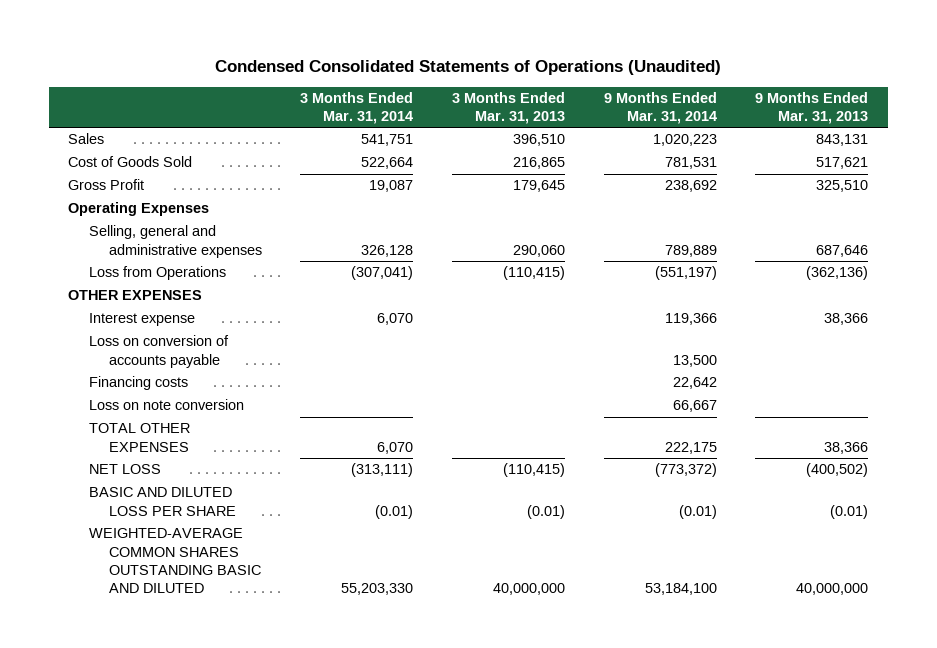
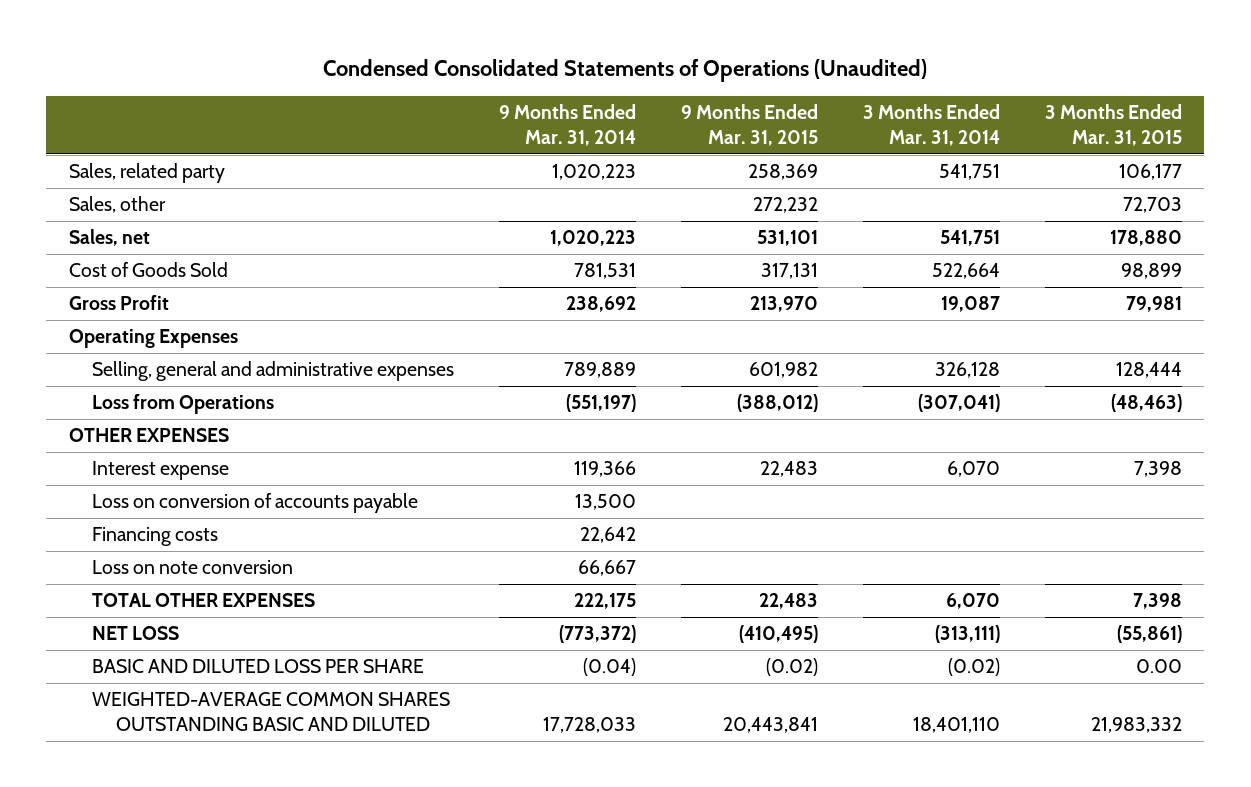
[452,91,566,125] 3 Months Ended Mar. 31, 2013 -> none
[755,91,869,125] 9 Months Ended Mar. 31, 2013 -> none
none -> [681,104,819,146] 9 Months Ended Mar. 31, 2015
none -> [1045,104,1183,146] 3 Months Ended Mar. 31, 2015
none -> [68,163,225,184] Sales, related party
none -> [68,196,166,214] Sales, other
[68,133,105,145] Sales -> [68,229,150,247] Sales, net
[375,504,414,519] (0.01) -> [948,658,1001,677] (0.02)
[678,504,717,519] (0.01) -> [583,658,637,677] (0.04)
[341,582,414,595] 55,203,330 -> [913,716,1001,733] 18,401,110
[644,582,717,595] 53,184,100 -> [543,716,637,733] 17,728,033

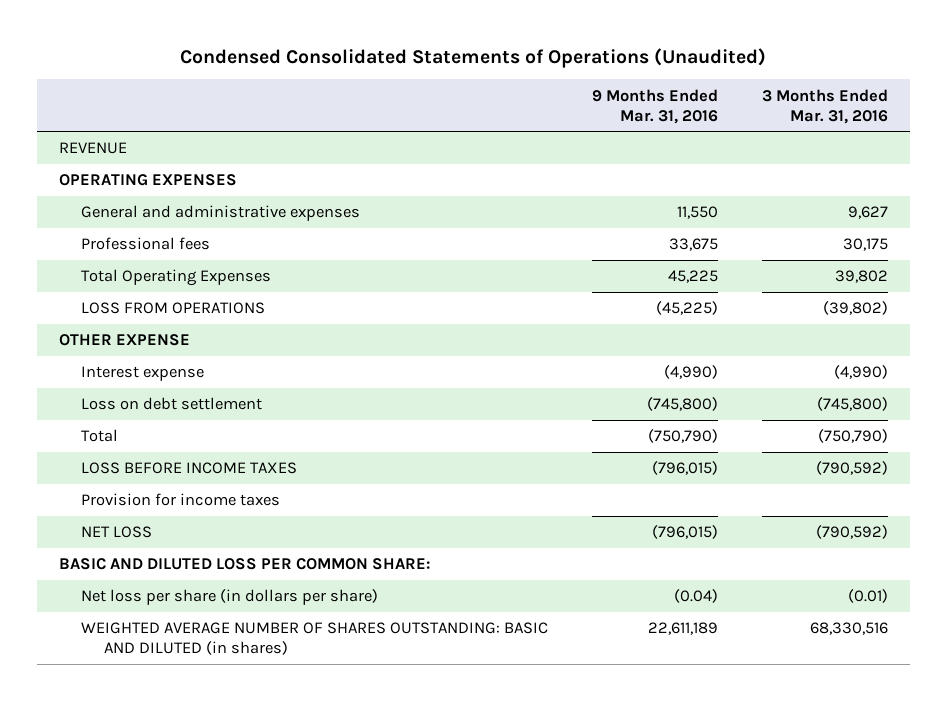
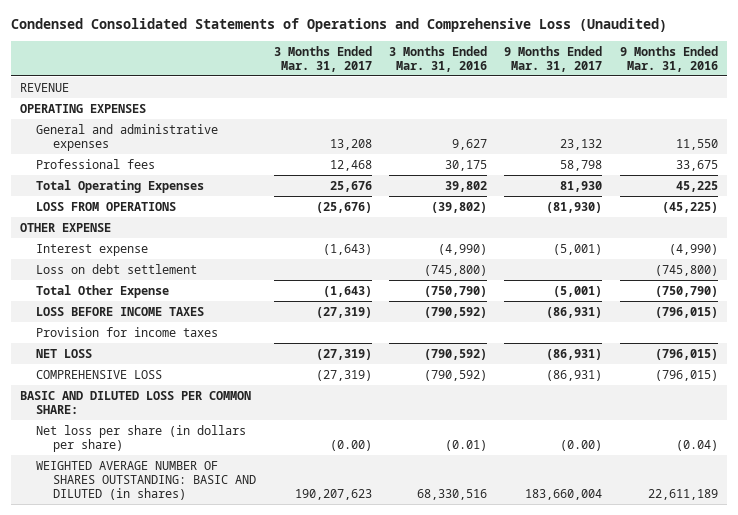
[180,47,767,68] Condensed Consolidated Statements of Operations (Unaudited) -> [10,18,667,33] Condensed Consolidated Statements of Operations and Comprehensive Loss (Unaudited)
none -> [273,45,372,72] 3 Months Ended Mar. 31, 2017
none -> [504,45,603,72] 9 Months Ended Mar. 31, 2017
[81,429,119,443] Total -> [36,284,170,298] Total Other Expense
none -> [36,369,163,379] COMPREHENSIVE LOSS

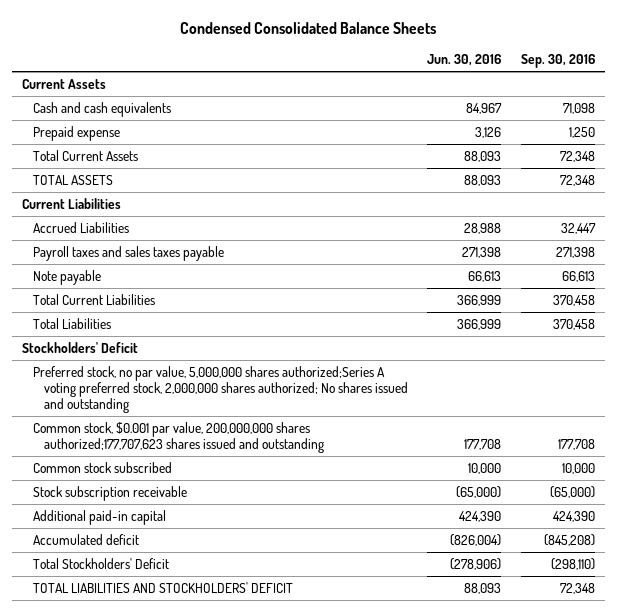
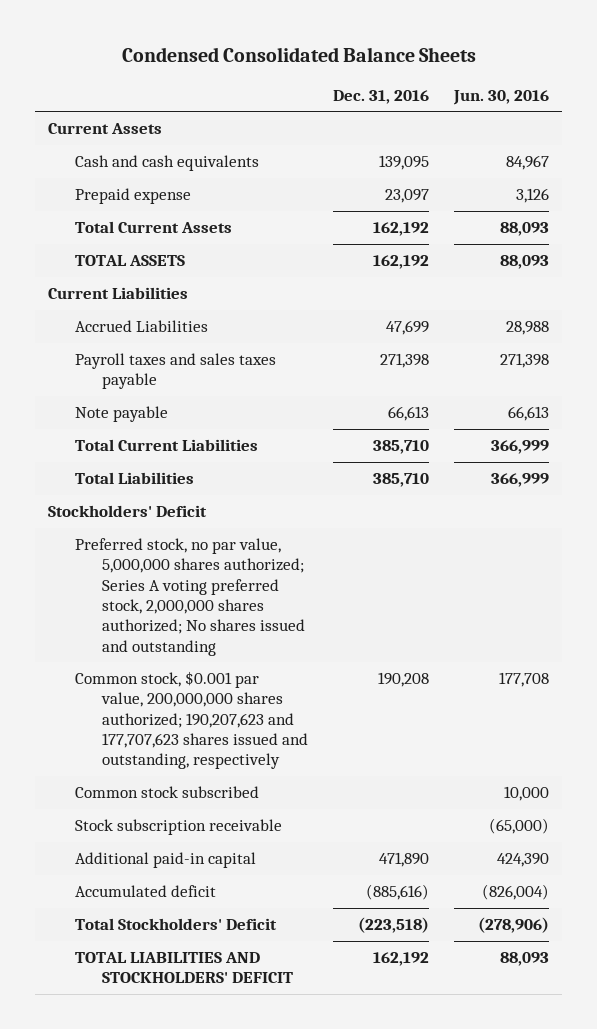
[520,54,595,69] Sep. 30, 2016 -> none
none -> [333,89,430,104] Dec. 31, 2016
[33,365,409,414] Preferred stock, no par value, 5,000,000 shares authorized;Series A voting preferred stock, 2,000,000 shares authorized; No shares issued and outstanding -> [75,538,306,656] Preferred stock, no par value, 5,000,000 shares authorized; Series A voting preferred stock, 2,000,000 shares authorized; No shares issued and outstanding
[33,421,325,454] Common stock, $0.001 par value, 200,000,000 shares authorized;177,707,623 shares issued and outstanding -> [75,671,309,770] Common stock, $0.001 par value, 200,000,000 shares authorized; 190,207,623 and 177,707,623 shares issued and outstanding, respectively

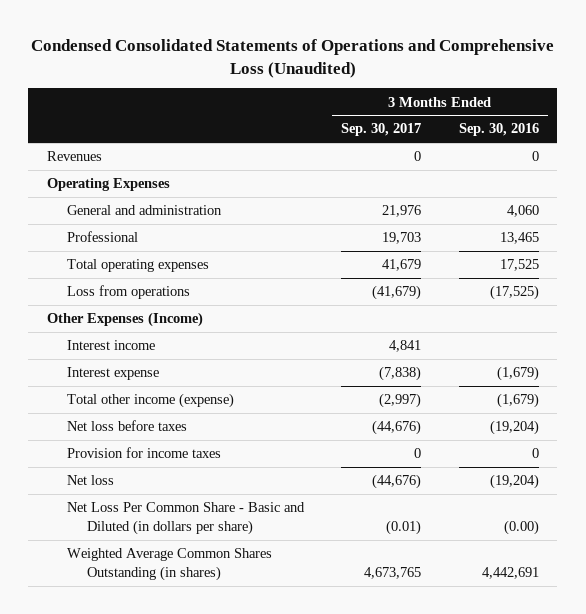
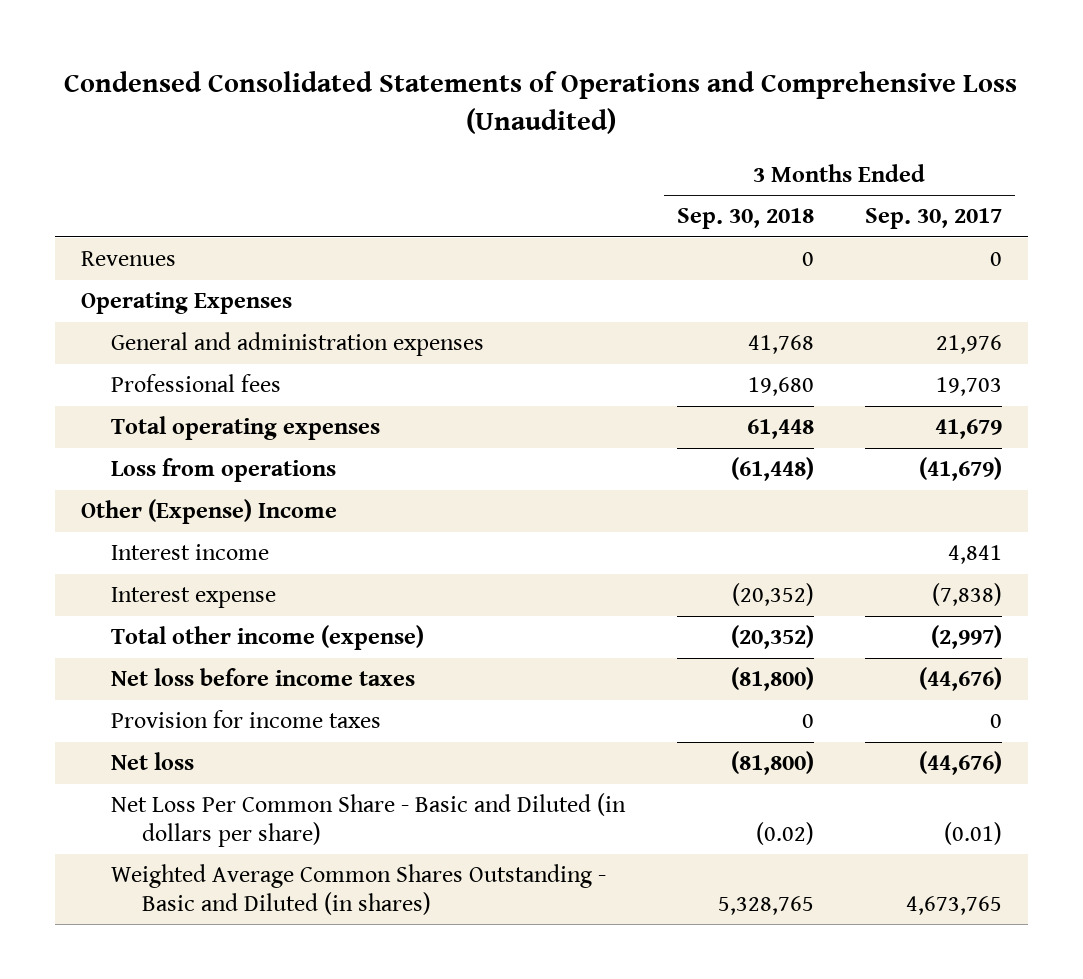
[458,123,539,137] Sep. 30, 2016 -> none
none -> [676,208,814,230] Sep. 30, 2018
[66,205,222,216] General and administration -> [111,332,485,357] General and administration expenses
[66,231,138,243] Professional -> [111,374,282,393] Professional fees
[47,312,204,328] Other Expenses (Income) -> [80,499,337,525] Other (Expense) Income
[66,420,187,432] Net loss before taxes -> [111,668,416,687] Net loss before income taxes
[66,548,272,582] Weighted Average Common Shares Outstanding (in shares) -> [111,864,607,916] Weighted Average Common Shares Outstanding - Basic and Diluted (in shares)

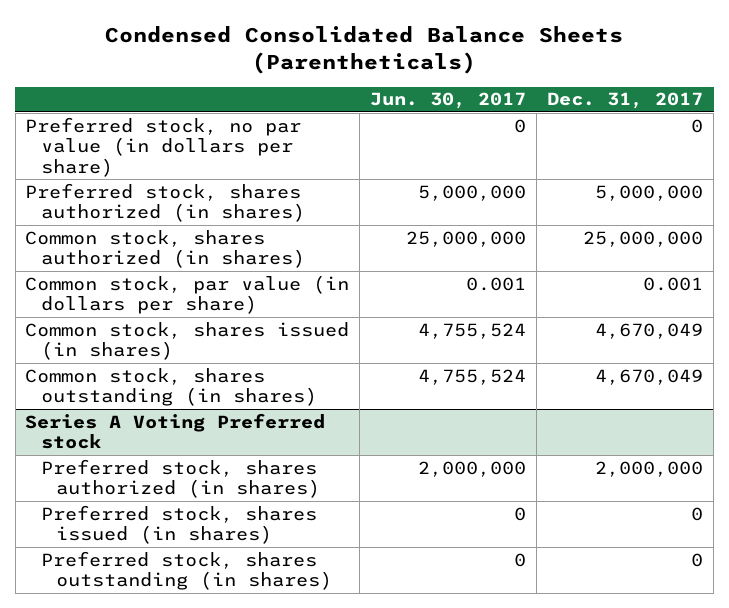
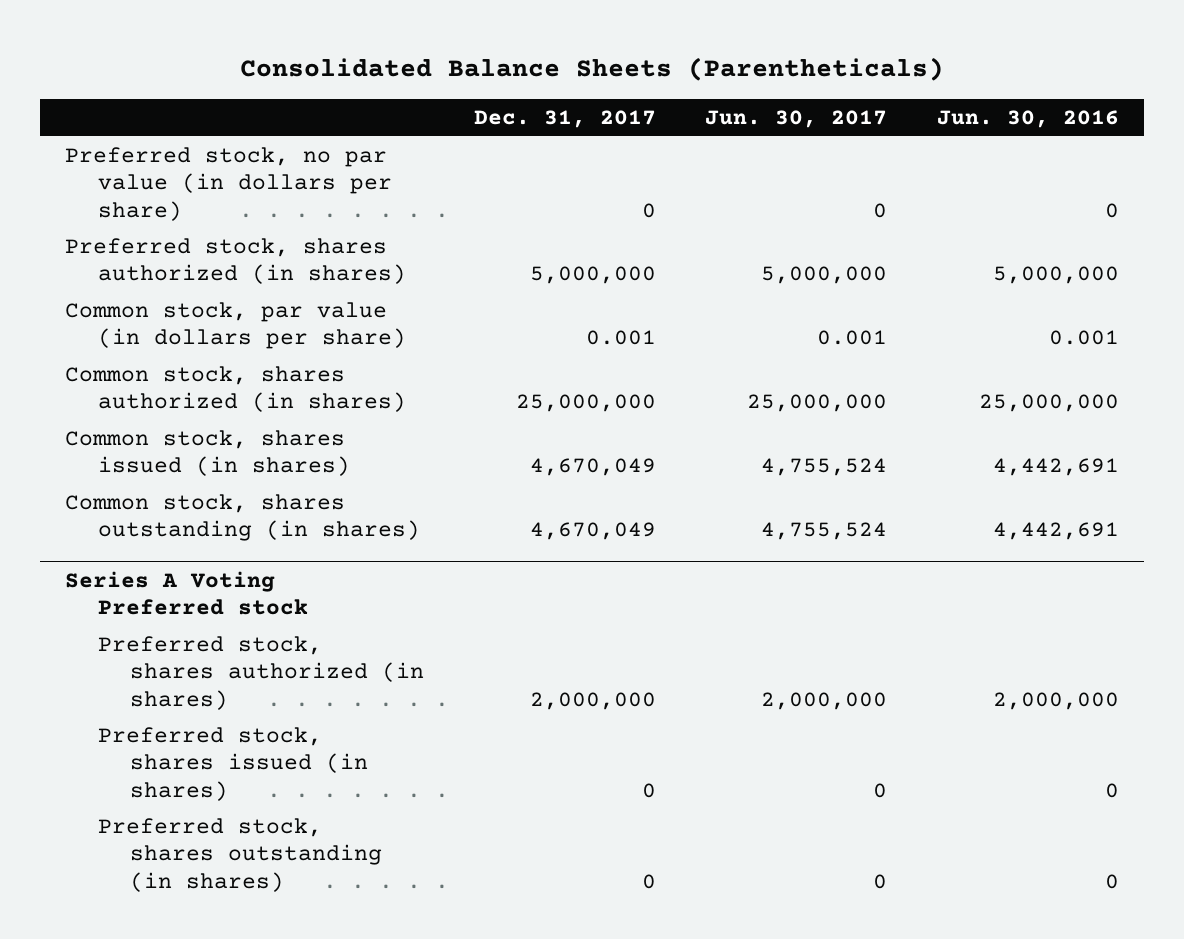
[105,26,624,75] Condensed Consolidated Balance Sheets (Parentheticals) -> [239,56,944,81] Consolidated Balance Sheets (Parentheticals)
none -> [936,109,1119,128] Jun. 30, 2016
[25,229,305,269] Common stock, shares authorized (in shares) -> [64,366,406,413] Common stock, shares authorized (in shares)

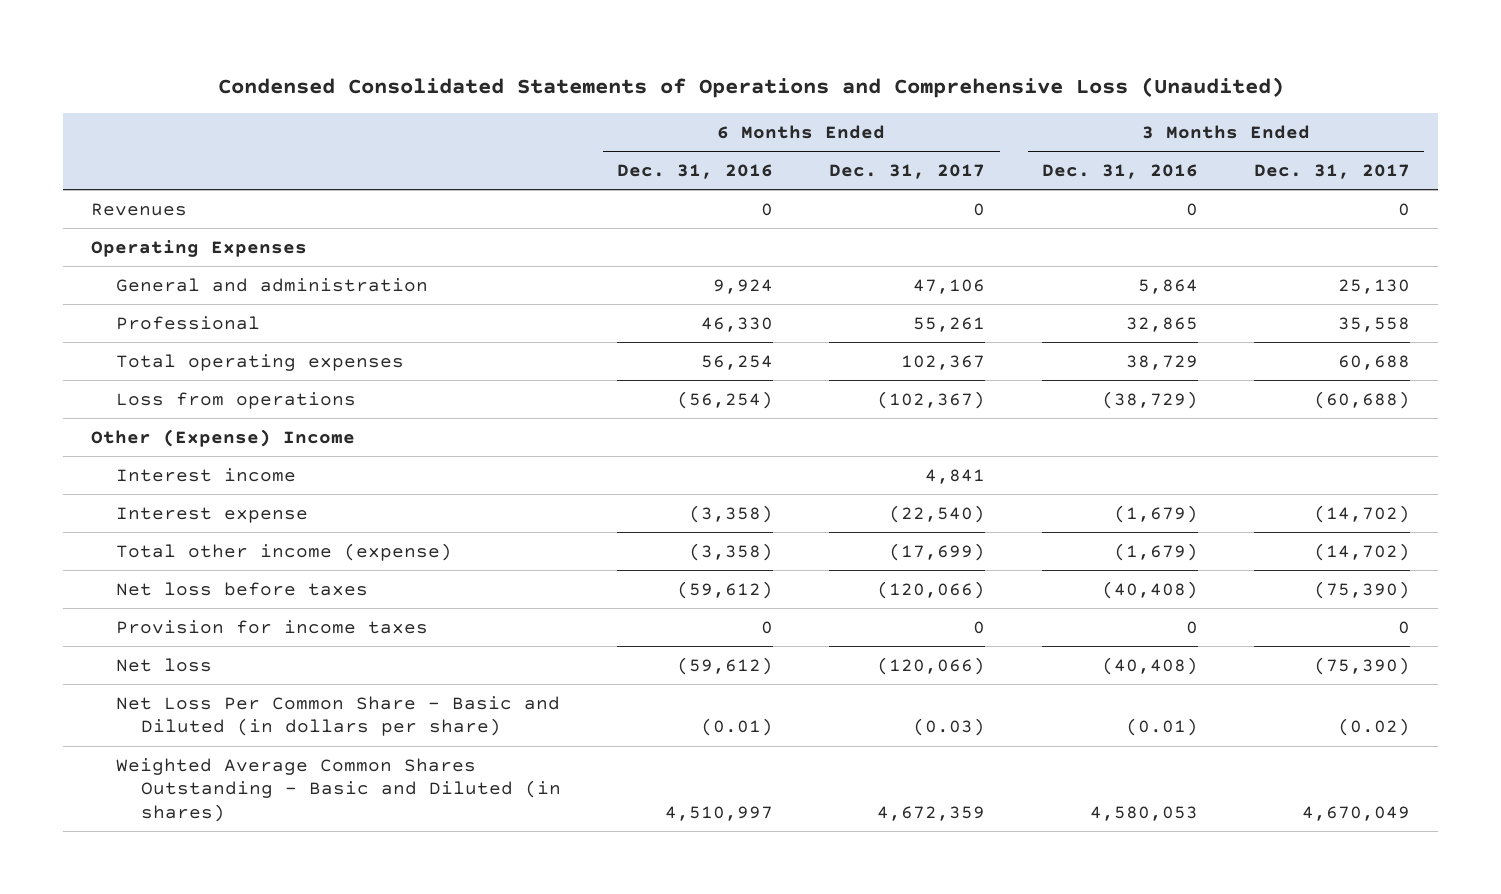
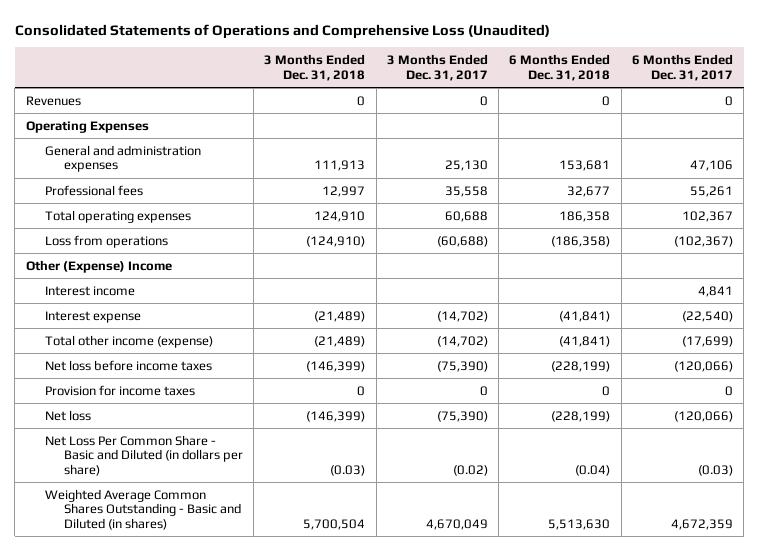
[217,77,1284,99] Condensed Consolidated Statements of Operations and Comprehensive Loss (Unaudited) -> [14,23,550,39] Consolidated Statements of Operations and Comprehensive Loss (Unaudited)
[617,163,774,179] Dec. 31, 2016 -> none
[1041,163,1198,179] Dec. 31, 2016 -> none
none -> [264,54,366,81] 3 Months Ended Dec. 31, 2018
none -> [509,54,611,81] 6 Months Ended Dec. 31, 2018
[115,277,428,292] General and administration -> [44,144,201,173] General and administration expenses
[115,315,260,330] Professional -> [44,184,143,196] Professional fees
[115,581,368,596] Net loss before taxes -> [44,359,212,371] Net loss before income taxes

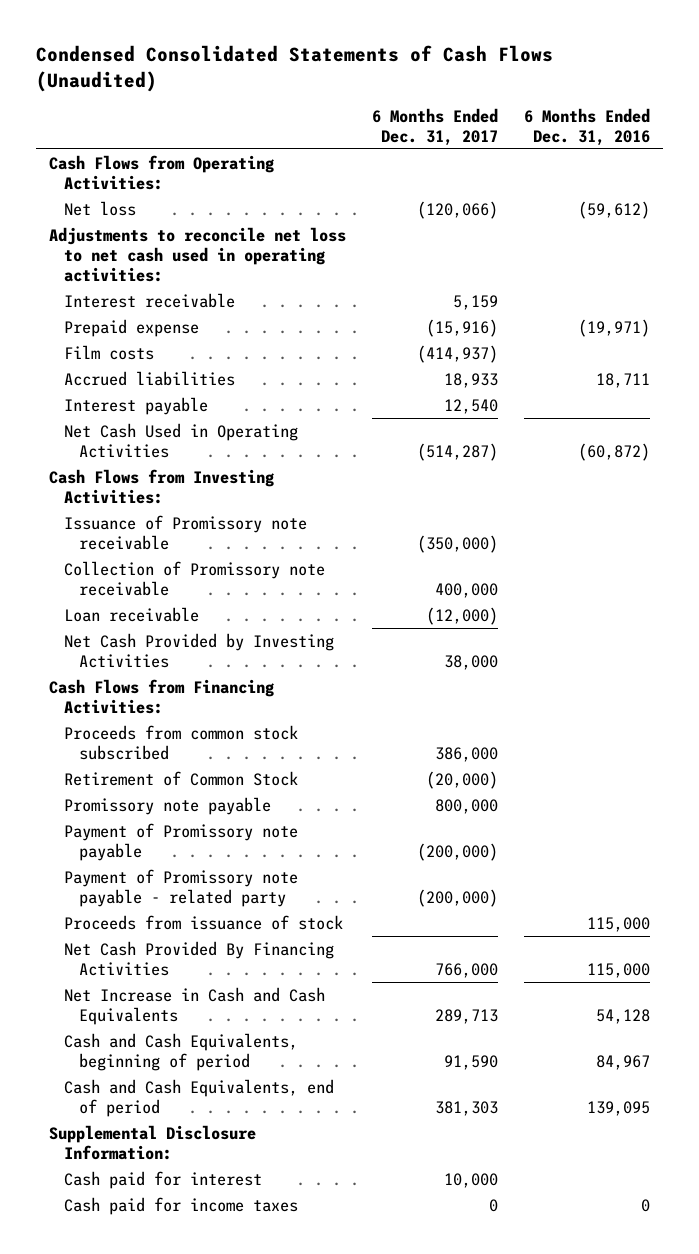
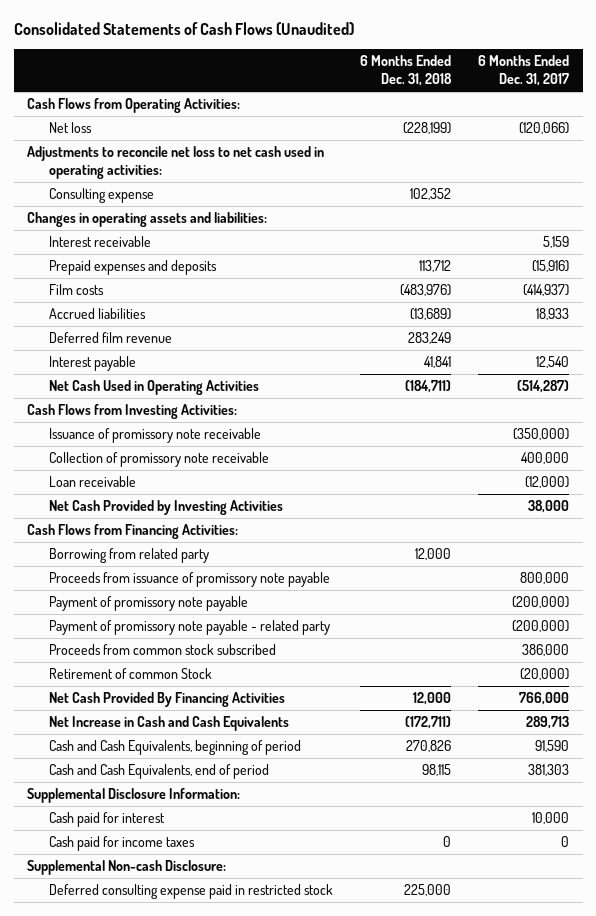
[35,45,553,92] Condensed Consolidated Statements of Cash Flows (Unaudited) -> [13,22,354,36] Consolidated Statements of Cash Flows (Unaudited)
[523,107,650,146] 6 Months Ended Dec. 31, 2016 -> none
none -> [360,55,453,87] 6 Months Ended Dec. 31, 2018
none -> [48,188,154,204] Consulting expense
none -> [27,212,268,228] Changes in operating assets and liabilities:
[63,318,199,337] Prepaid expense -> [48,260,217,276] Prepaid expenses and deposits
none -> [48,332,172,344] Deferred film revenue
[63,514,307,550] Issuance of Promissory note receivable -> [48,428,261,444] Issuance of promissory note receivable
[63,560,325,596] Collection of Promissory note receivable -> [48,452,269,468] Collection of promissory note receivable
none -> [48,548,209,564] Borrowing from related party
none -> [48,572,330,588] Proceeds from issuance of promissory note payable
none -> [48,596,248,612] Payment of promissory note payable
none -> [48,620,330,636] Payment of promissory note payable - related party
[63,796,271,815] Promissory note payable -> none
[63,822,298,861] Payment of Promissory note payable -> none
[63,868,298,907] Payment of Promissory note payable - related party -> none
[63,914,343,930] Proceeds from issuance of stock -> none
[63,770,298,786] Retirement of Common Stock -> [48,668,212,680] Retirement of common Stock
none -> [27,860,227,876] Supplemental Non-cash Disclosure:
none -> [48,884,333,900] Deferred consulting expense paid in restricted stock

